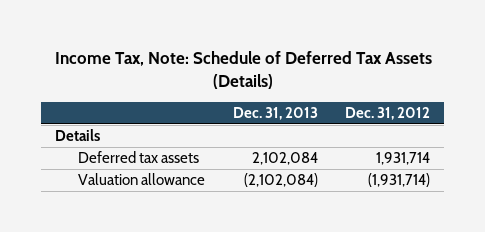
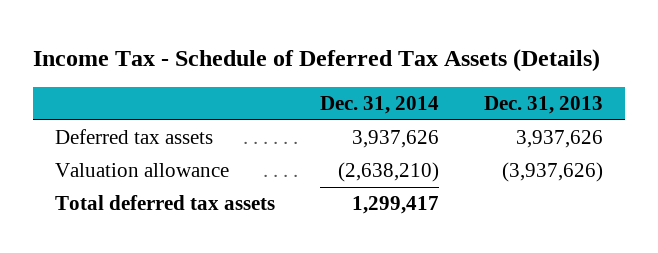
[54,51,432,90] Income Tax, Note: Schedule of Deferred Tax Assets (Details) -> [33,48,601,72] Income Tax - Schedule of Deferred Tax Assets (Details)
[345,107,431,121] Dec. 31, 2012 -> none
none -> [320,96,440,115] Dec. 31, 2014
[54,129,100,142] Details -> none
[251,152,318,166] 2,102,084 -> [516,130,604,149] 3,937,626
[243,173,318,188] (2,102,084) -> [502,162,604,183] (3,937,626)
none -> [55,195,276,211] Total deferred tax assets

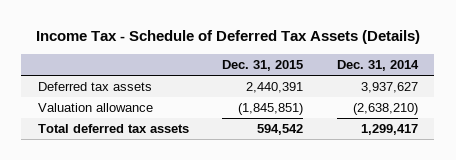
[484,96,604,115] Dec. 31, 2013 -> none
none -> [222,60,304,72] Dec. 31, 2015
[352,130,440,149] 3,937,626 -> [360,81,418,93] 3,937,627

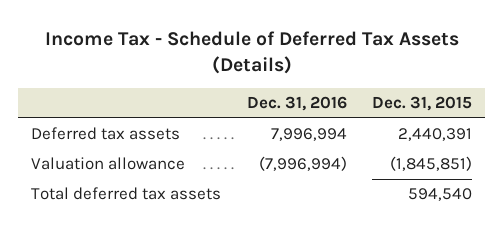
[336,60,419,72] Dec. 31, 2014 -> none
none -> [246,96,347,112] Dec. 31, 2016
[257,123,304,135] 594,542 -> [408,188,473,202] 594,540

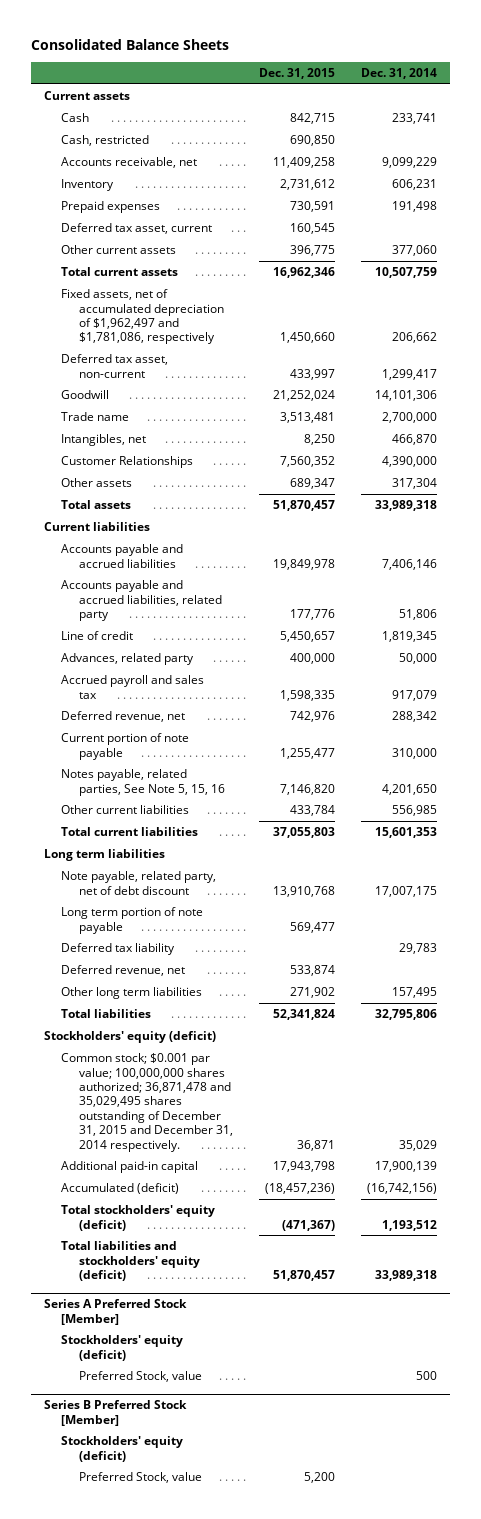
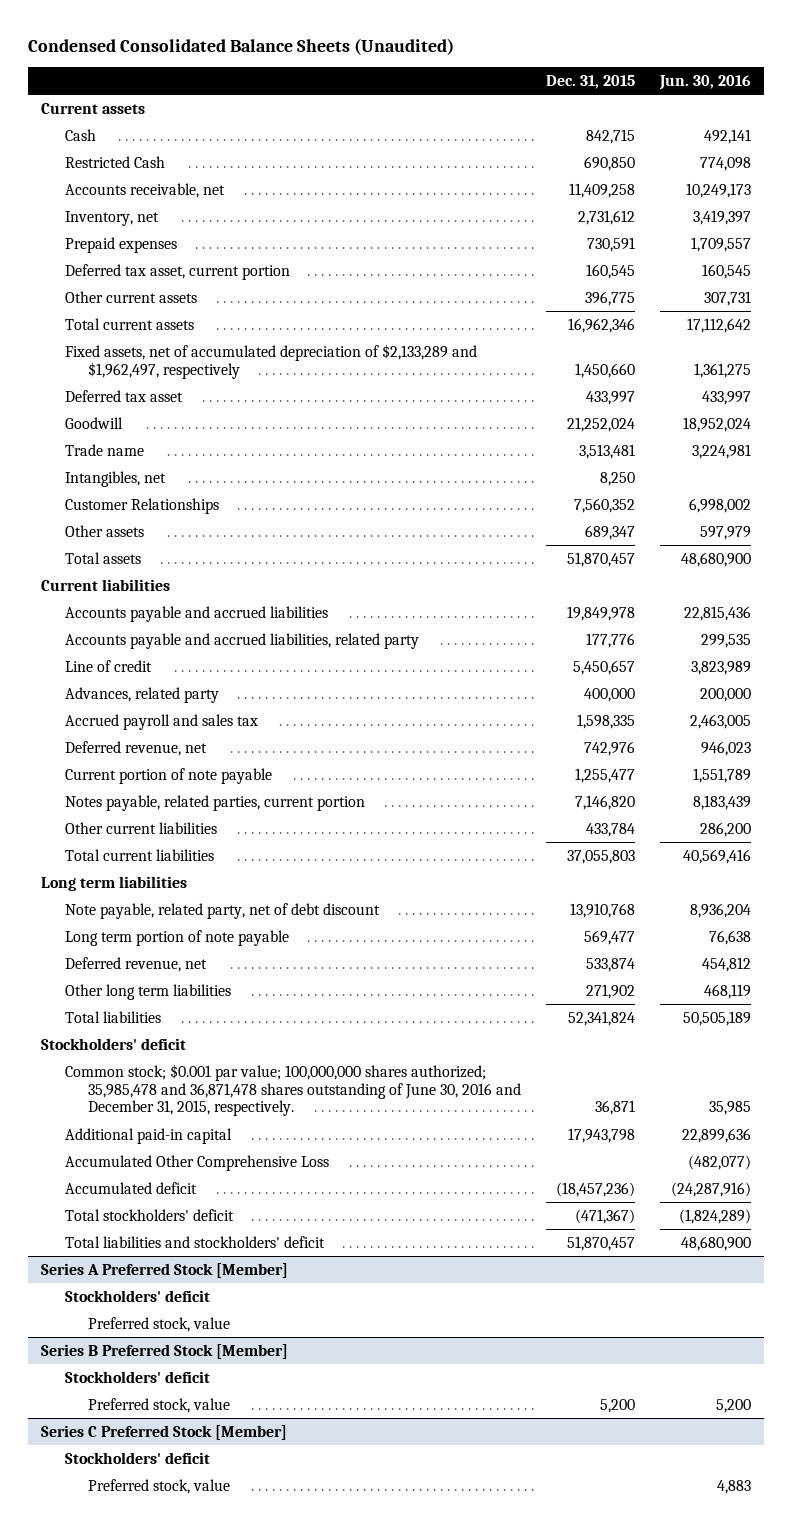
[30,38,229,50] Consolidated Balance Sheets -> [28,37,455,55] Condensed Consolidated Balance Sheets (Unaudited)
[361,68,438,80] Dec. 31, 2014 -> none
none -> [659,74,752,90] Jun. 30, 2016
[61,135,150,147] Cash, restricted -> [64,155,165,168] Restricted Cash
[61,179,115,192] Inventory -> [64,210,159,226] Inventory, net
[61,223,213,235] Deferred tax asset, current -> [64,263,290,280] Deferred tax asset, current portion
[61,289,224,345] Fixed assets, net of accumulated depreciation of $1,962,497 and $1,781,086, respectively -> [64,343,477,379] Fixed assets, net of accumulated depreciation of $2,133,289 and $1,962,497, respectively
[61,354,169,378] Deferred tax asset, non-current -> [64,389,183,402] Deferred tax asset
[61,769,225,796] Notes payable, related parties, See Note 5, 15, 16 -> [64,794,365,811] Notes payable, related parties, current portion
[61,943,176,956] Deferred tax liability -> none
[43,1031,216,1044] Stockholders' equity (deficit) -> [40,1037,186,1050] Stockholders' deficit
[61,1053,233,1152] Common stock; $0.001 par value; 100,000,000 shares authorized; 36,871,478 and 35,029,495 shares outstanding of December 31, 2015 and December 31, 2014 respectively. -> [64,1063,522,1117] Common stock; $0.001 par value; 100,000,000 shares authorized; 35,985,478 and 36,871,478 shares outstanding of June 30, 2016 and December 31, 2015, respectively.
none -> [64,1154,329,1171] Accumulated Other Comprehensive Loss
[61,1183,180,1195] Accumulated (deficit) -> [64,1181,197,1194] Accumulated deficit
[61,1205,216,1231] Total stockholders' equity (deficit) -> [64,1208,234,1221] Total stockholders' deficit
[61,1241,200,1282] Total liabilities and stockholders' equity (deficit) -> [64,1235,325,1248] Total liabilities and stockholders' deficit
[61,1335,184,1361] Stockholders' equity (deficit) -> [64,1289,210,1302] Stockholders' deficit
[78,1371,202,1383] Preferred Stock, value -> [88,1316,231,1332] Preferred stock, value
[61,1436,184,1462] Stockholders' equity (deficit) -> [64,1370,210,1383] Stockholders' deficit
[78,1472,202,1484] Preferred Stock, value -> [88,1397,231,1413] Preferred stock, value
none -> [40,1424,287,1440] Series C Preferred Stock [Member]
none -> [64,1451,210,1464] Stockholders' deficit
none -> [88,1478,231,1494] Preferred stock, value

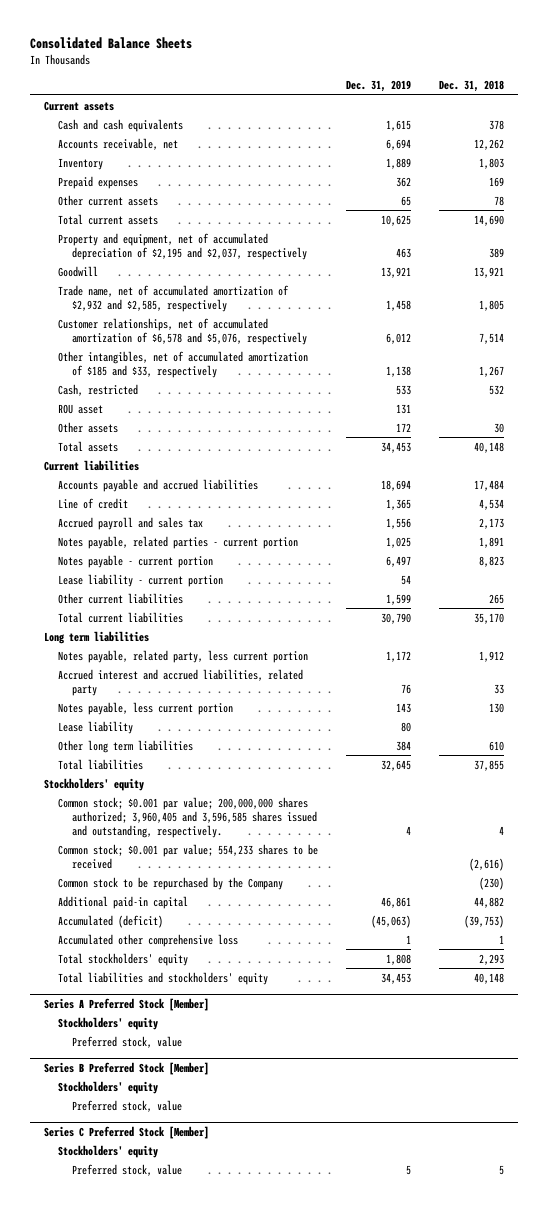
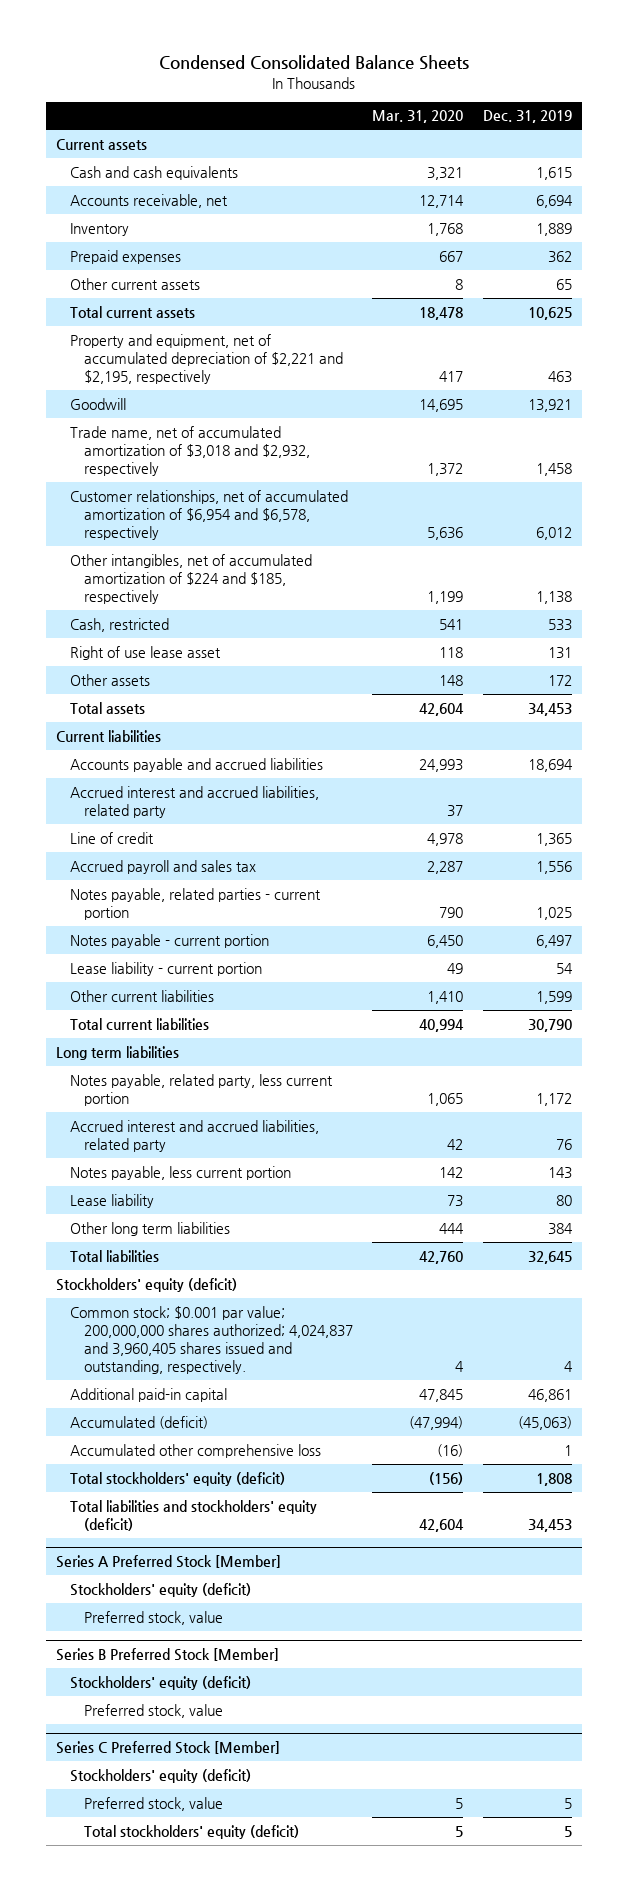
[29,36,192,49] Consolidated Balance Sheets -> [159,55,470,71] Condensed Consolidated Balance Sheets
[439,80,505,93] Dec. 31, 2018 -> none
none -> [372,110,464,124] Mar. 31, 2020
[57,232,307,260] Property and equipment, net of accumulated depreciation of $2,195 and $2,037, respectively -> [69,333,343,385] Property and equipment, net of accumulated depreciation of $2,221 and $2,195, respectively
[57,284,289,312] Trade name, net of accumulated amortization of $2,932 and $2,585, respectively -> [69,425,310,477] Trade name, net of accumulated amortization of $3,018 and $2,932, respectively
[57,317,307,345] Customer relationships, net of accumulated amortization of $6,578 and $5,076, respectively -> [69,489,348,541] Customer relationships, net of accumulated amortization of $6,954 and $6,578, respectively
[57,350,308,378] Other intangibles, net of accumulated amortization of $185 and $33, respectively -> [69,553,312,605] Other intangibles, net of accumulated amortization of $224 and $185, respectively
[57,403,103,414] ROU asset -> [69,645,221,660] Right of use lease asset
none -> [69,785,319,818] Accrued interest and accrued liabilities, related party
[57,843,318,869] Common stock; $0.001 par value; 554,233 shares to be received -> none
[57,876,283,890] Common stock to be repurchased by the Company -> none
[43,777,144,791] Stockholders' equity -> [56,1277,238,1292] Stockholders' equity (deficit)
[57,796,317,838] Common stock; $0.001 par value; 200,000,000 shares authorized; 3,960,405 and 3,596,585 shares issued and outstanding, respectively. -> [69,1305,353,1375] Common stock; $0.001 par value; 200,000,000 shares authorized; 4,024,837 and 3,960,405 shares issued and outstanding, respectively.
[57,952,188,966] Total stockholders' equity -> [69,1471,285,1486] Total stockholders' equity (deficit)
[57,971,268,985] Total liabilities and stockholders' equity -> [69,1499,317,1531] Total liabilities and stockholders' equity (deficit)
[57,1016,158,1030] Stockholders' equity -> [69,1582,251,1597] Stockholders' equity (deficit)
[57,1080,158,1094] Stockholders' equity -> [69,1675,251,1690] Stockholders' equity (deficit)
[57,1144,158,1158] Stockholders' equity -> [69,1768,251,1783] Stockholders' equity (deficit)
none -> [83,1824,299,1839] Total stockholders' equity (deficit)

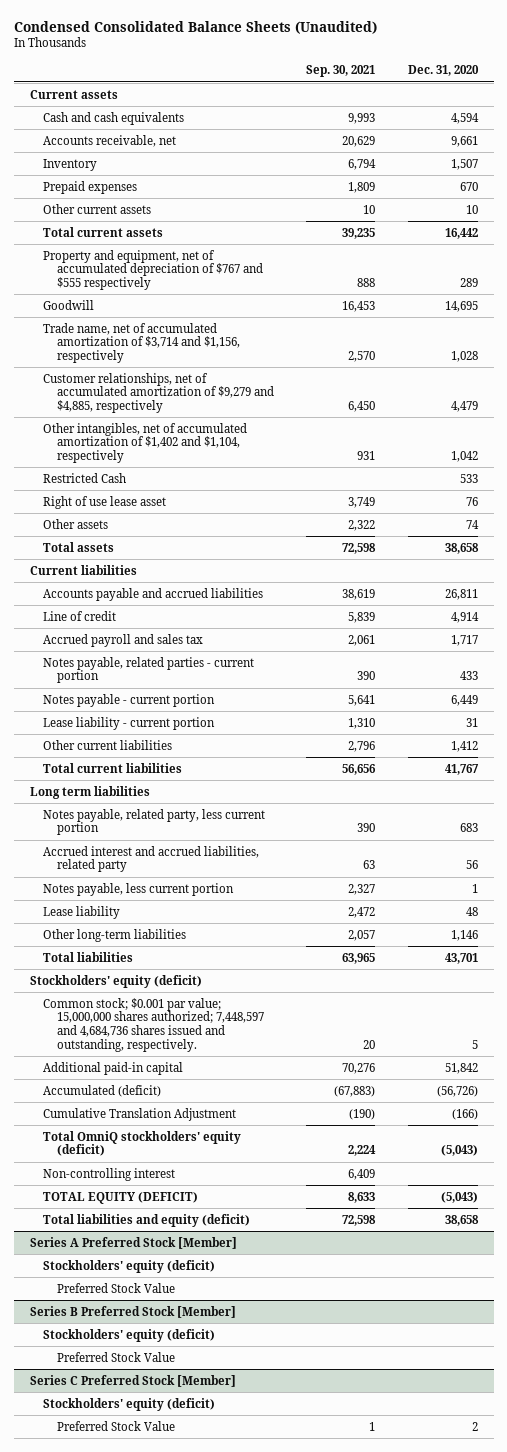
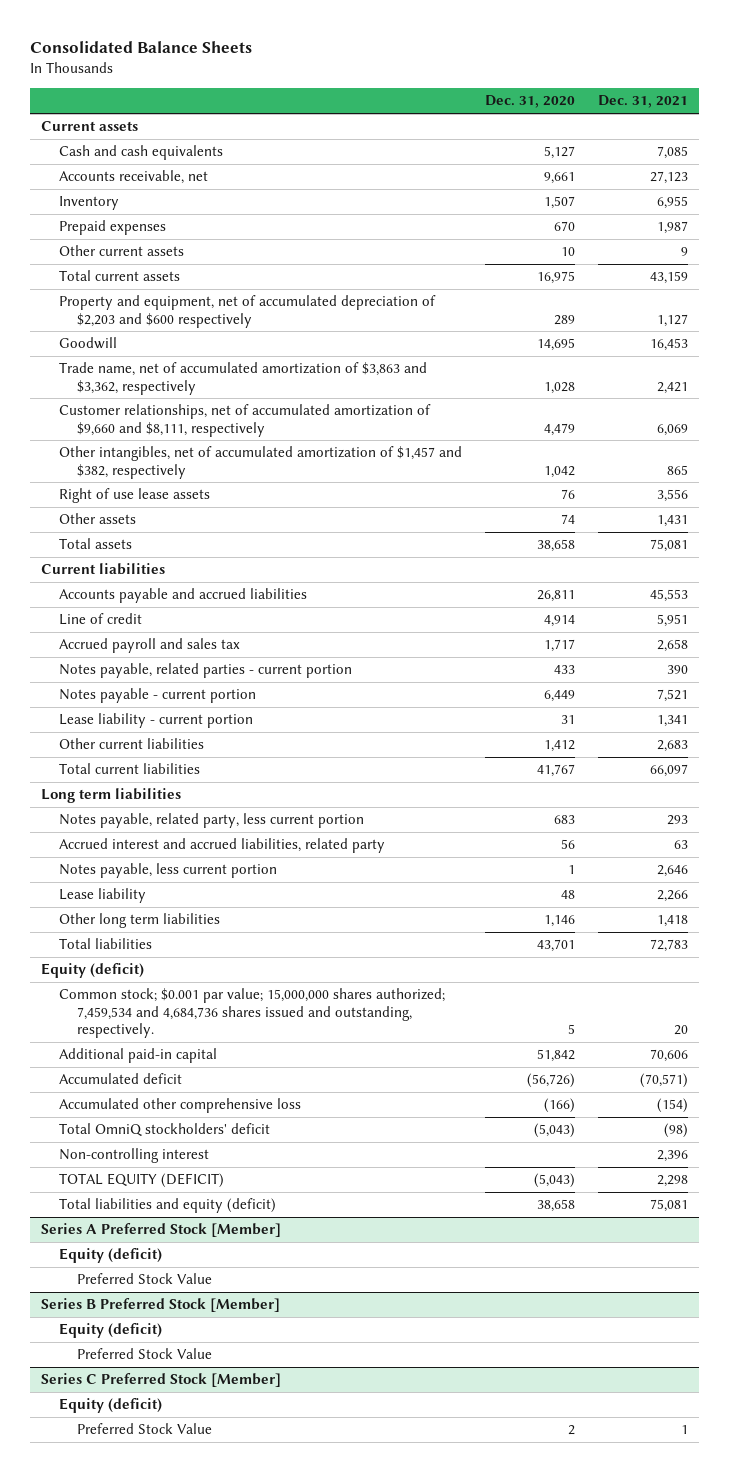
[13,20,377,34] Condensed Consolidated Balance Sheets (Unaudited) -> [29,40,252,53] Consolidated Balance Sheets
[306,65,376,78] Sep. 30, 2021 -> none
none -> [597,95,688,109] Dec. 31, 2021
[450,112,479,124] 4,594 -> [543,146,575,160] 5,127
[444,227,478,239] 16,442 -> [536,271,575,285] 16,975
[43,249,264,291] Property and equipment, net of accumulated depreciation of $767 and $555 respectively -> [59,295,437,328] Property and equipment, net of accumulated depreciation of $2,203 and $600 respectively
[43,472,127,483] Restricted Cash -> none
[43,322,241,364] Trade name, net of accumulated amortization of $3,714 and $1,156, respectively -> [59,362,428,395] Trade name, net of accumulated amortization of $3,863 and $3,362, respectively
[43,372,275,414] Customer relationships, net of accumulated amortization of $9,279 and $4,885, respectively -> [59,404,432,437] Customer relationships, net of accumulated amortization of $9,660 and $8,111, respectively
[43,422,248,464] Other intangibles, net of accumulated amortization of $1,402 and $1,104, respectively -> [59,446,463,479] Other intangibles, net of accumulated amortization of $1,457 and $382, respectively
[43,495,167,509] Right of use lease asset -> [59,488,211,504] Right of use lease assets
[43,928,187,942] Other long-term liabilities -> [59,913,221,929] Other long term liabilities
[29,974,202,988] Stockholders' equity (deficit) -> [41,963,145,979] Equity (deficit)
[43,997,265,1052] Common stock; $0.001 par value; 15,000,000 shares authorized; 7,448,597 and 4,684,736 shares issued and outstanding, respectively. -> [59,988,446,1038] Common stock; $0.001 par value; 15,000,000 shares authorized; 7,459,534 and 4,684,736 shares issued and outstanding, respectively.
[43,1084,162,1097] Accumulated (deficit) -> [59,1073,183,1085] Accumulated deficit
[43,1107,237,1121] Cumulative Translation Adjustment -> [59,1098,302,1114] Accumulated other comprehensive loss
[43,1130,242,1157] Total OmniQ stockholders' equity (deficit) -> [59,1123,271,1137] Total OmniQ stockholders' deficit
[43,1259,216,1273] Stockholders' equity (deficit) -> [59,1248,163,1264] Equity (deficit)
[43,1328,216,1342] Stockholders' equity (deficit) -> [59,1323,163,1339] Equity (deficit)
[43,1397,216,1411] Stockholders' equity (deficit) -> [59,1398,163,1414] Equity (deficit)

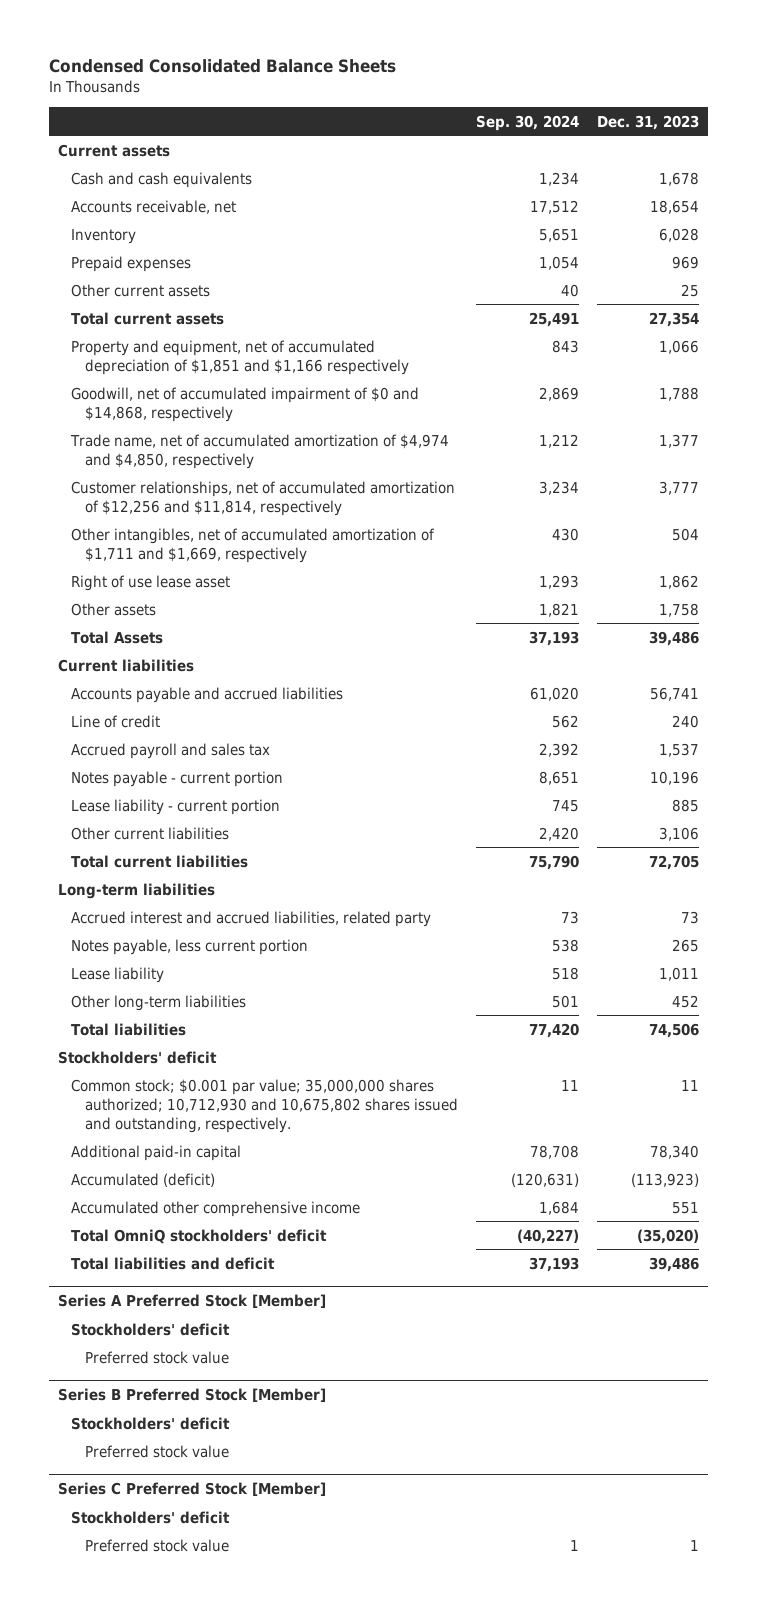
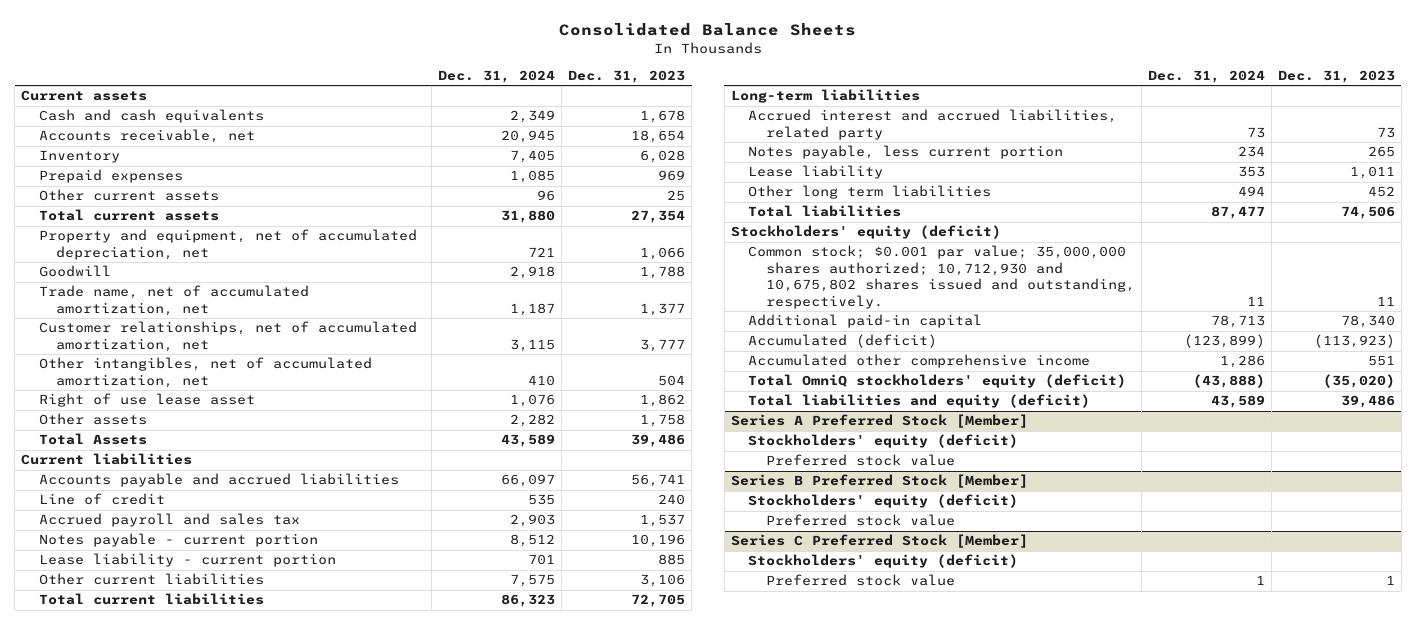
[48,59,396,74] Condensed Consolidated Balance Sheets -> [559,23,857,37] Consolidated Balance Sheets
[475,114,579,131] Sep. 30, 2024 -> none
none -> [438,69,556,83] Dec. 31, 2024
[71,339,409,375] Property and equipment, net of accumulated depreciation of $1,851 and $1,166 respectively -> [38,229,417,260] Property and equipment, net of accumulated depreciation, net
[71,386,420,422] Goodwill, net of accumulated impairment of $0 and $14,868, respectively -> [38,265,111,278] Goodwill
[70,433,450,469] Trade name, net of accumulated amortization of $4,974 and $4,850, respectively -> [38,285,309,316] Trade name, net of accumulated amortization, net
[71,480,456,516] Customer relationships, net of accumulated amortization of $12,256 and $11,814, respectively -> [38,321,417,352] Customer relationships, net of accumulated amortization, net
[71,527,436,563] Other intangibles, net of accumulated amortization of $1,711 and $1,669, respectively -> [38,357,372,388] Other intangibles, net of accumulated amortization, net
[71,994,247,1011] Other long-term liabilities -> [748,185,992,200] Other long term liabilities
[57,1050,217,1064] Stockholders' deficit -> [730,225,1001,240] Stockholders' equity (deficit)
[71,1228,328,1244] Total OmniQ stockholders' deficit -> [748,374,1127,389] Total OmniQ stockholders' equity (deficit)
[71,1256,276,1270] Total liabilities and deficit -> [748,394,1091,409] Total liabilities and equity (deficit)
[71,1322,231,1336] Stockholders' deficit -> [748,434,1019,449] Stockholders' equity (deficit)
[71,1416,231,1430] Stockholders' deficit -> [748,494,1019,509] Stockholders' equity (deficit)
[71,1510,231,1524] Stockholders' deficit -> [748,554,1019,569] Stockholders' equity (deficit)

